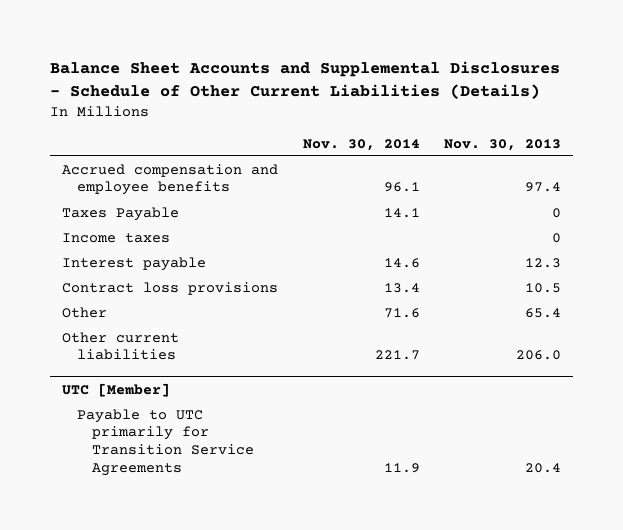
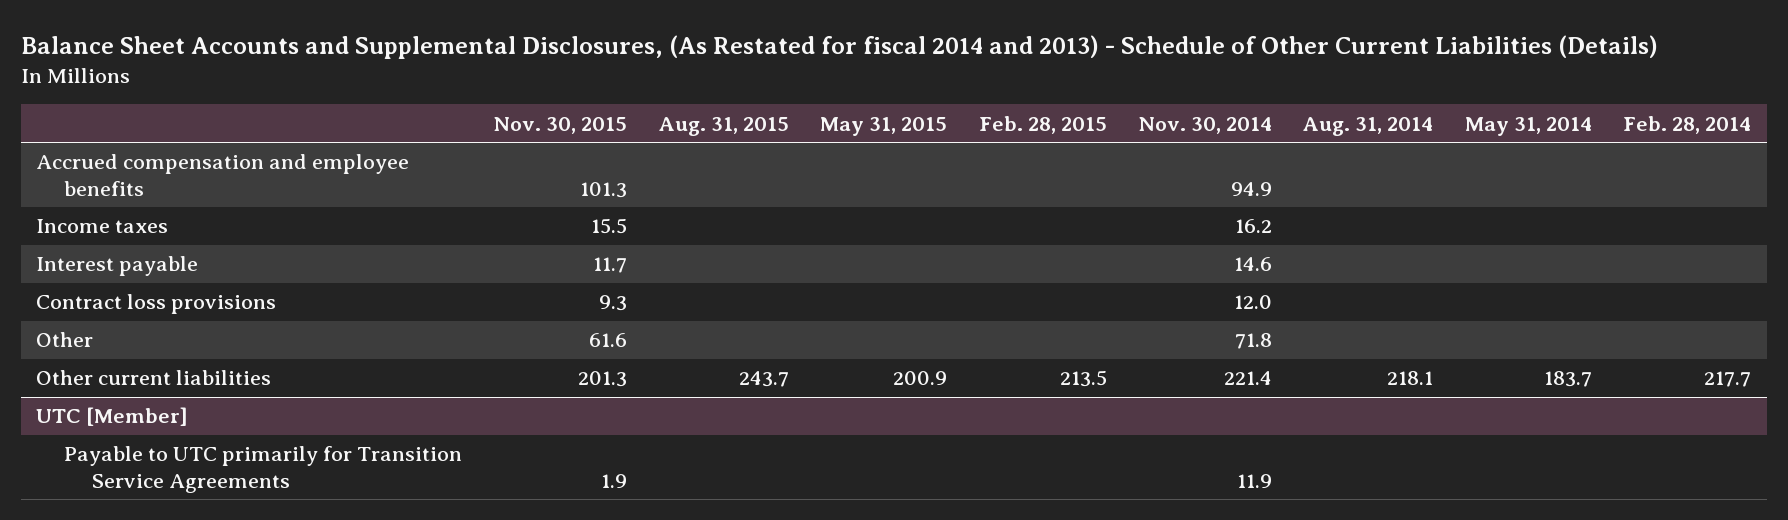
[49,61,560,100] Balance Sheet Accounts and Supplemental Disclosures - Schedule of Other Current Liabilities (Details) -> [20,34,1658,59] Balance Sheet Accounts and Supplemental Disclosures, (As Restated for fiscal 2014 and 2013) - Schedule of Other Current Liabilities (Details)
[443,138,561,151] Nov. 30, 2013 -> none
none -> [493,116,628,134] Nov. 30, 2015
none -> [658,116,789,136] Aug. 31, 2015
none -> [820,116,948,136] May 31, 2015
none -> [978,115,1107,134] Feb. 28, 2015
none -> [1303,116,1434,136] Aug. 31, 2014
none -> [1464,116,1592,136] May 31, 2014
none -> [1623,115,1752,134] Feb. 28, 2014
[62,232,171,243] Income taxes -> none
[383,182,420,193] 96.1 -> [1230,181,1272,196] 94.9
[62,206,180,221] Taxes Payable -> [36,219,169,234] Income taxes
[383,207,420,218] 14.1 -> [1234,219,1272,234] 16.2
[383,282,420,293] 13.4 -> [1233,295,1272,310] 12.0
[383,307,420,318] 71.6 -> [1234,333,1272,350] 71.8
[374,350,420,361] 221.7 -> [1223,371,1272,386] 221.4

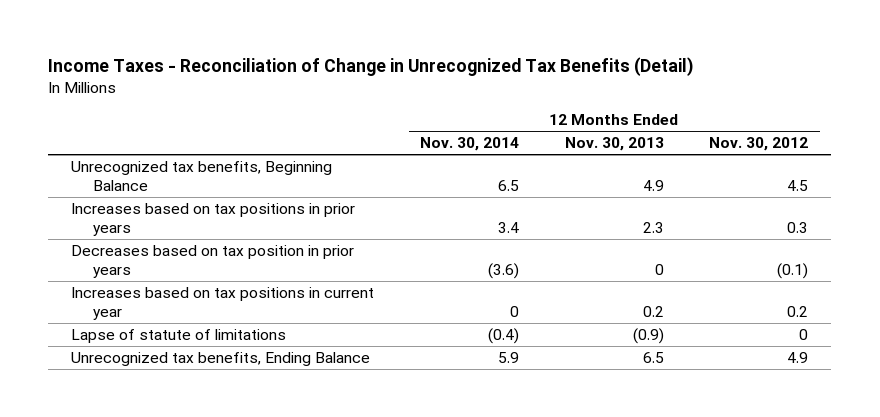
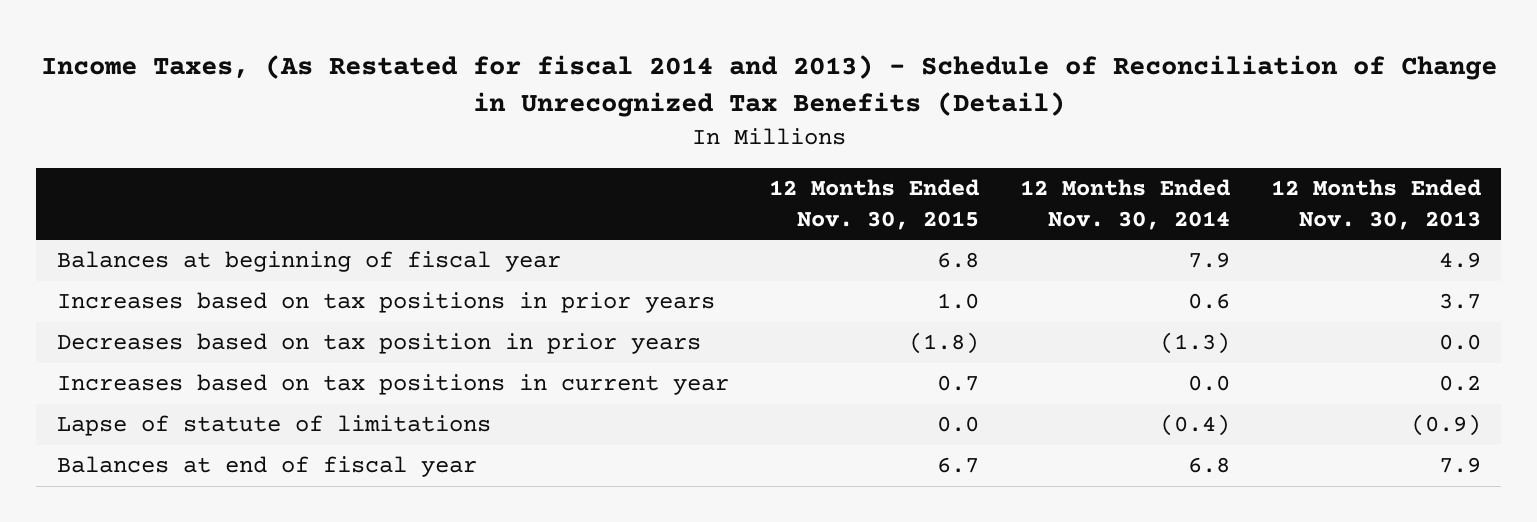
[48,57,695,77] Income Taxes - Reconciliation of Change in Unrecognized Tax Benefits (Detail) -> [40,54,1497,118] Income Taxes, (As Restated for fiscal 2014 and 2013) - Schedule of Reconciliation of Change in Unrecognized Tax Benefits (Detail)
[709,137,809,152] Nov. 30, 2012 -> none
none -> [769,179,980,230] 12 Months Ended Nov. 30, 2015
[71,160,333,192] Unrecognized tax benefits, Beginning Balance -> none
none -> [56,251,561,273] Balances at beginning of fiscal year
[498,222,520,234] 3.4 -> [1188,293,1231,310] 0.6
[642,222,664,234] 2.3 -> [1438,293,1481,310] 3.7
[488,263,520,280] (3.6) -> [1160,332,1231,355] (1.3)
[654,264,664,276] 0 -> [1438,334,1481,351] 0.0
[510,306,520,318] 0 -> [1188,375,1231,392] 0.0
[71,351,371,366] Unrecognized tax benefits, Ending Balance -> none
none -> [56,456,477,478] Balances at end of fiscal year

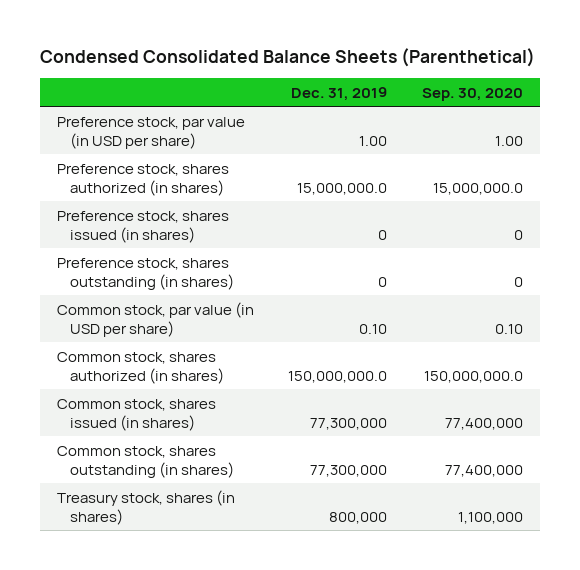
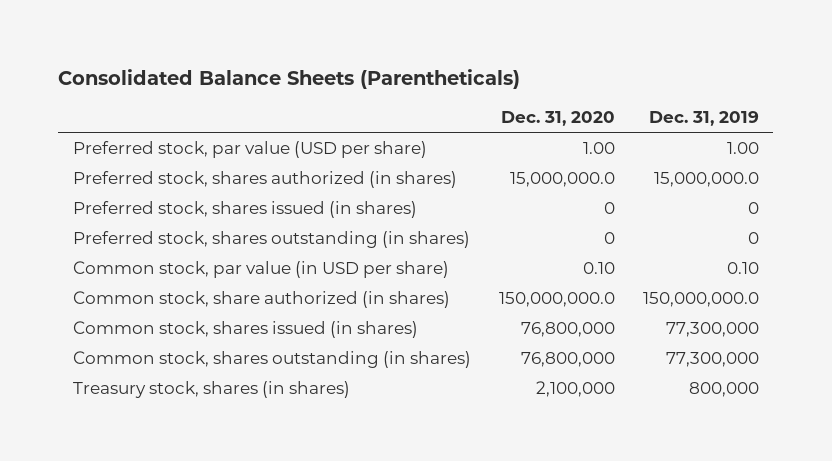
[39,48,535,68] Condensed Consolidated Balance Sheets (Parenthetical) -> [58,68,521,89] Consolidated Balance Sheets (Parentheticals)
[421,87,523,101] Sep. 30, 2020 -> none
none -> [500,110,615,126] Dec. 31, 2020
[56,116,245,149] Preference stock, par value (in USD per share) -> [72,141,427,159] Preferred stock, par value (USD per share)
[56,163,229,196] Preference stock, shares authorized (in shares) -> [72,171,457,189] Preferred stock, shares authorized (in shares)
[56,210,229,243] Preference stock, shares issued (in shares) -> [72,201,417,219] Preferred stock, shares issued (in shares)
[56,257,234,290] Preference stock, shares outstanding (in shares) -> [72,231,470,249] Preferred stock, shares outstanding (in shares)
[56,351,224,384] Common stock, shares authorized (in shares) -> [72,291,450,309] Common stock, share authorized (in shares)

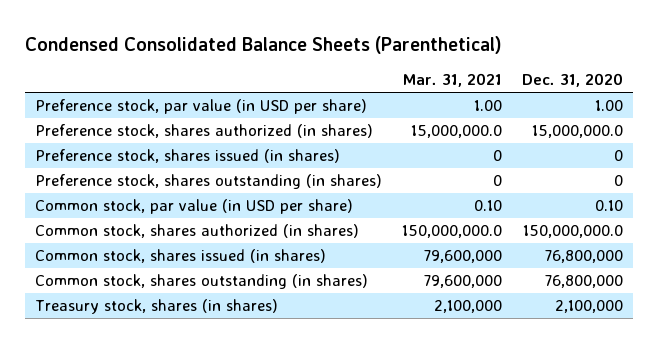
[58,68,521,89] Consolidated Balance Sheets (Parentheticals) -> [25,35,503,54] Condensed Consolidated Balance Sheets (Parenthetical)
[648,110,759,126] Dec. 31, 2019 -> none
none -> [403,73,503,88] Mar. 31, 2021
[72,141,427,159] Preferred stock, par value (USD per share) -> [35,99,368,115] Preference stock, par value (in USD per share)
[72,171,457,189] Preferred stock, shares authorized (in shares) -> [35,124,374,139] Preference stock, shares authorized (in shares)
[72,201,417,219] Preferred stock, shares issued (in shares) -> [35,149,341,164] Preference stock, shares issued (in shares)
[72,231,470,249] Preferred stock, shares outstanding (in shares) -> [35,174,383,190] Preference stock, shares outstanding (in shares)
[72,291,450,309] Common stock, share authorized (in shares) -> [35,224,360,239] Common stock, shares authorized (in shares)

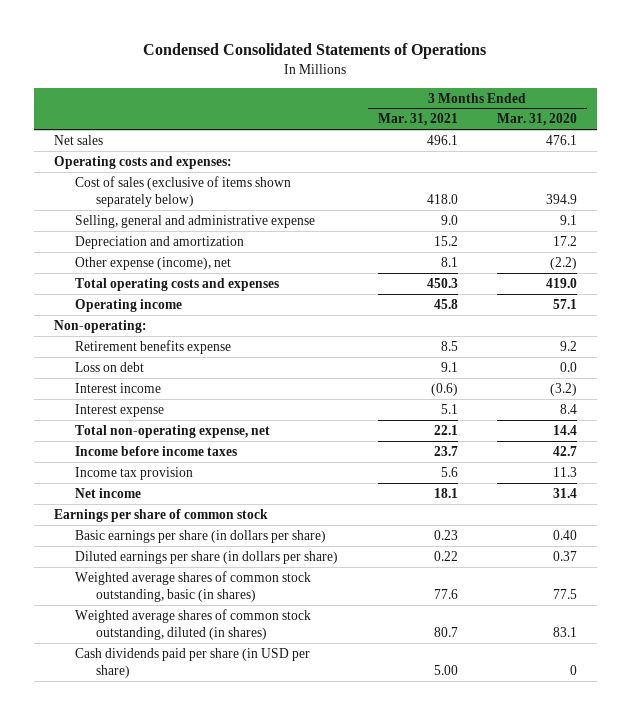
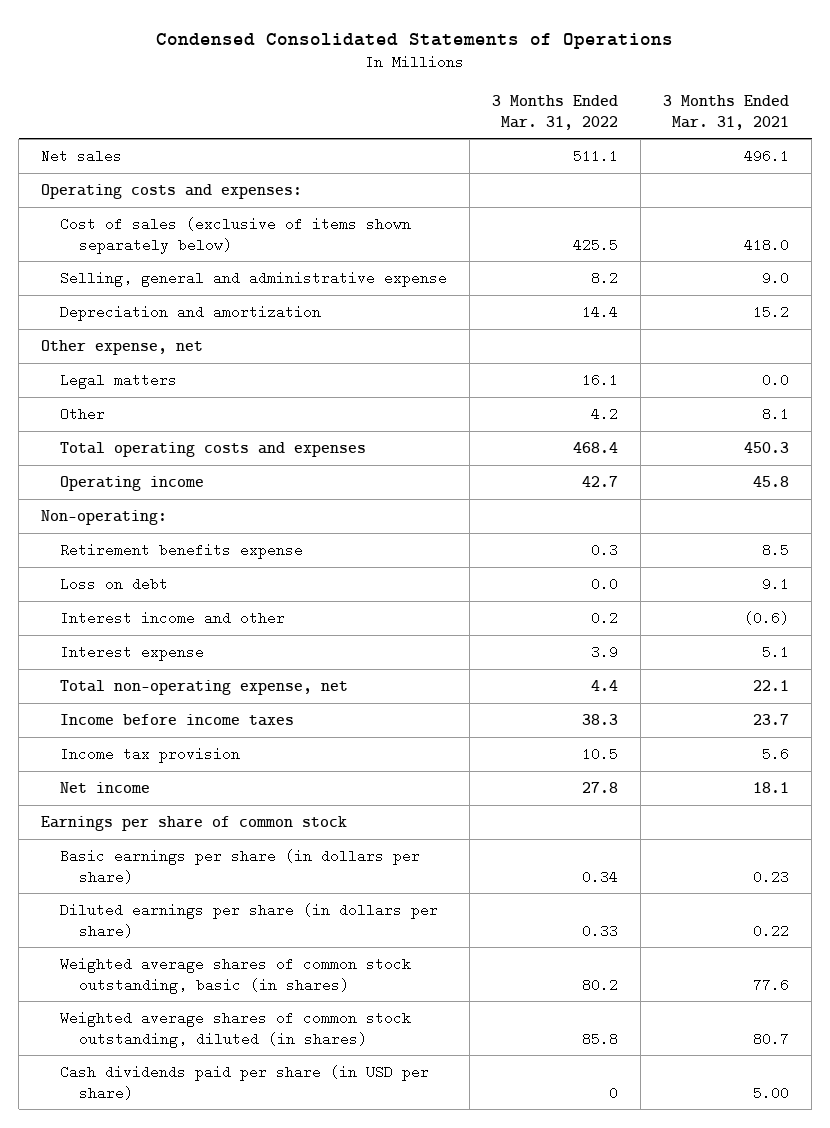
[497,113,578,127] Mar. 31, 2020 -> none
none -> [492,95,619,130] 3 Months Ended Mar. 31, 2022
none -> [41,339,204,355] Other expense, net
none -> [60,372,178,389] Legal matters
[74,256,231,270] Other expense (income), net -> [60,406,106,421] Other
[74,382,161,393] Interest income -> [60,610,286,625] Interest income and other

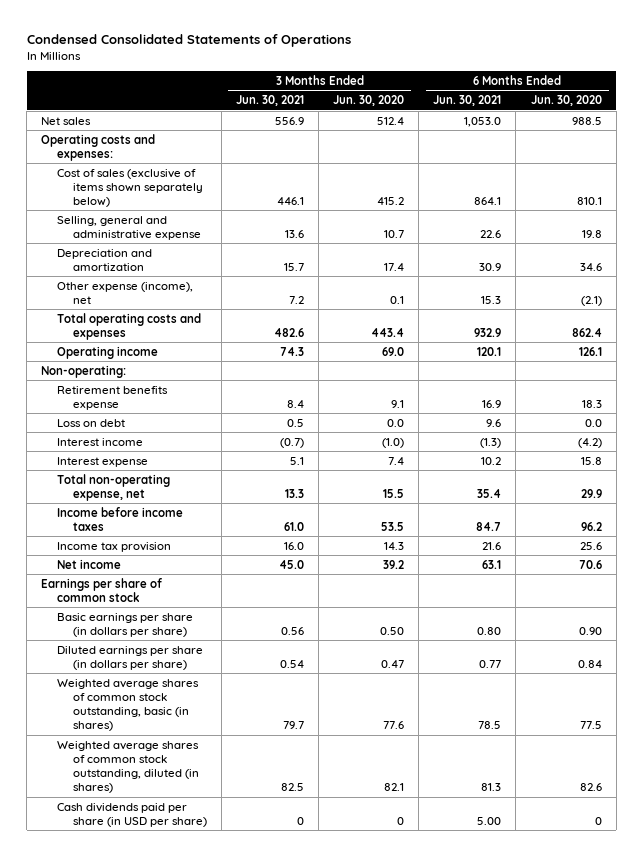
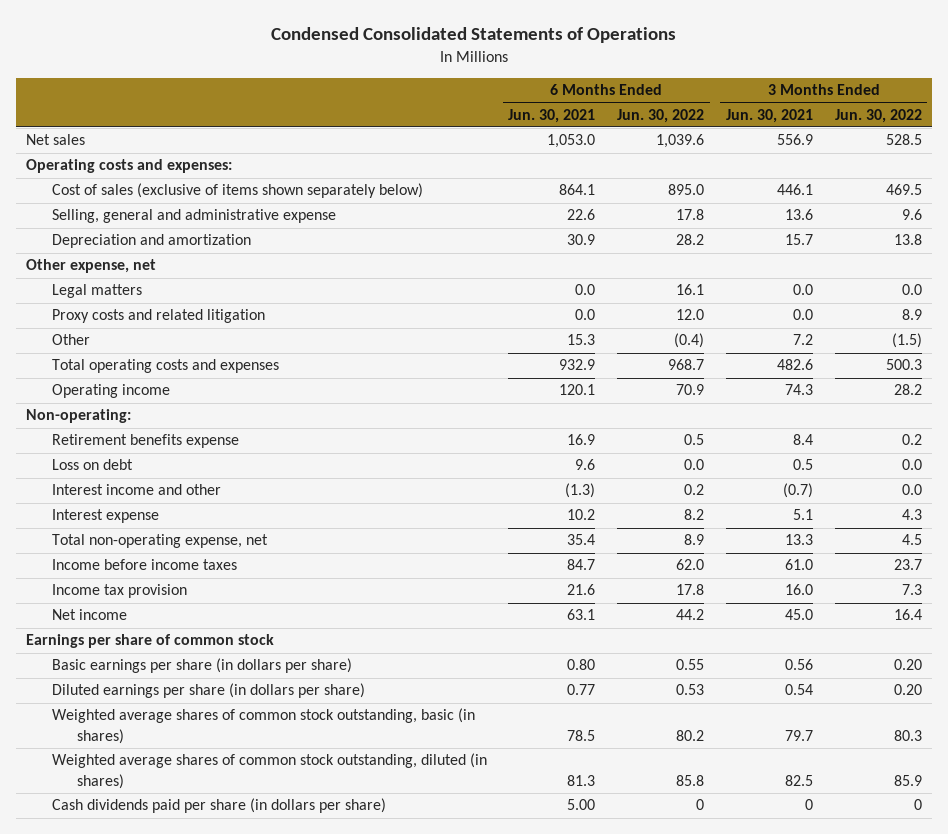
[333,94,405,106] Jun. 30, 2020 -> none
[530,94,602,106] Jun. 30, 2020 -> none
none -> [617,108,705,123] Jun. 30, 2022
none -> [834,108,922,123] Jun. 30, 2022
none -> [26,259,157,274] Other expense, net
none -> [51,284,142,299] Legal matters
none -> [51,309,265,324] Proxy costs and related litigation
[56,281,193,304] Other expense (income), net -> [51,334,90,346] Other
[56,437,143,446] Interest income -> [51,484,221,496] Interest income and other
[56,802,207,827] Cash dividends paid per share (in USD per share) -> [51,798,386,814] Cash dividends paid per share (in dollars per share)

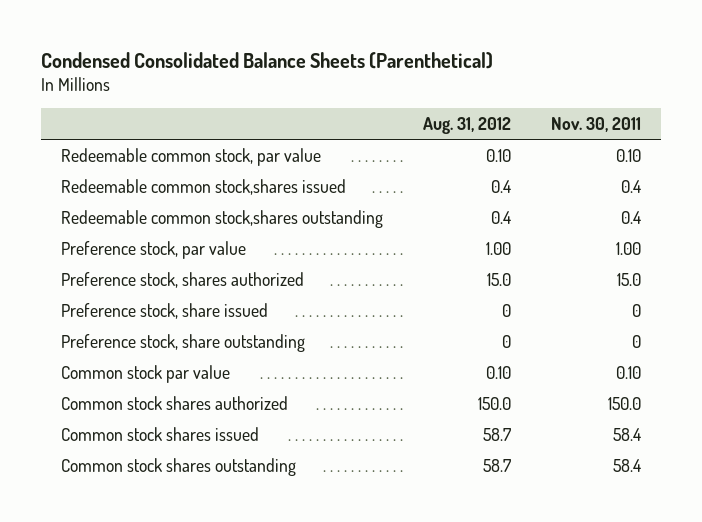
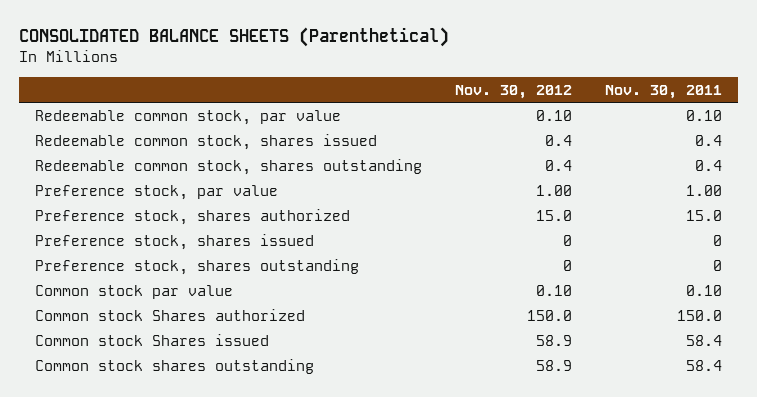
[40,51,493,69] Condensed Consolidated Balance Sheets (Parenthetical) -> [18,27,449,48] CONSOLIDATED BALANCE SHEETS (Parenthetical)
[422,117,511,135] Aug. 31, 2012 -> none
none -> [454,84,572,99] Nov. 30, 2012
[60,178,346,195] Redeemable common stock,shares issued -> [35,133,378,150] Redeemable common stock, shares issued
[60,209,383,228] Redeemable common stock,shares outstanding -> [35,158,423,175] Redeemable common stock, shares outstanding
[60,302,268,319] Preference stock, share issued -> [35,233,315,250] Preference stock, shares issued
[60,333,305,352] Preference stock, share outstanding -> [35,258,360,275] Preference stock, shares outstanding
[60,395,288,410] Common stock shares authorized -> [35,308,306,321] Common stock Shares authorized
[60,426,259,441] Common stock shares issued -> [35,333,270,346] Common stock Shares issued

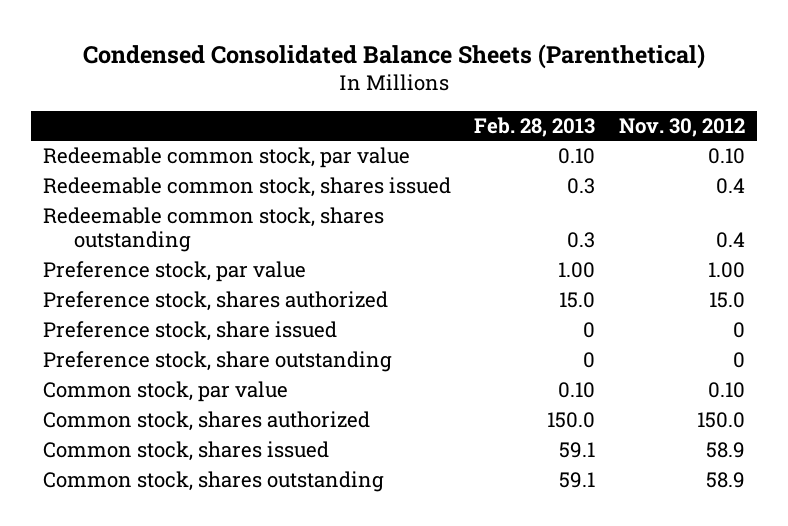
[18,27,449,48] CONSOLIDATED BALANCE SHEETS (Parenthetical) -> [82,43,705,69] Condensed Consolidated Balance Sheets (Parenthetical)
[604,84,722,99] Nov. 30, 2011 -> none
none -> [474,116,596,137] Feb. 28, 2013
[35,233,315,250] Preference stock, shares issued -> [42,321,337,342] Preference stock, share issued
[35,258,360,275] Preference stock, shares outstanding -> [42,351,392,373] Preference stock, share outstanding
[35,284,234,299] Common stock par value -> [42,381,288,403] Common stock, par value
[35,308,306,321] Common stock Shares authorized -> [42,411,370,432] Common stock, shares authorized
[35,333,270,346] Common stock Shares issued -> [42,441,329,462] Common stock, shares issued
[35,358,315,374] Common stock shares outstanding -> [42,471,384,493] Common stock, shares outstanding

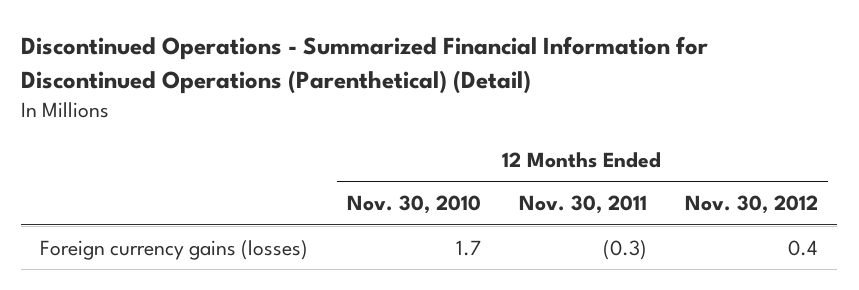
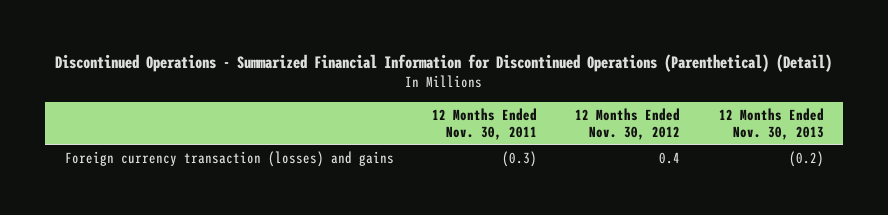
[346,195,481,215] Nov. 30, 2010 -> none
none -> [718,107,824,140] 12 Months Ended Nov. 30, 2013
[40,239,309,260] Foreign currency gains (losses) -> [64,150,394,167] Foreign currency transaction (losses) and gains

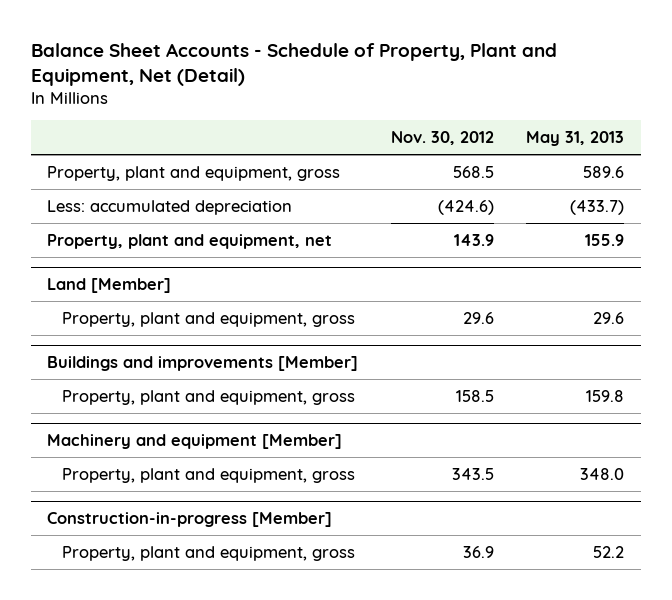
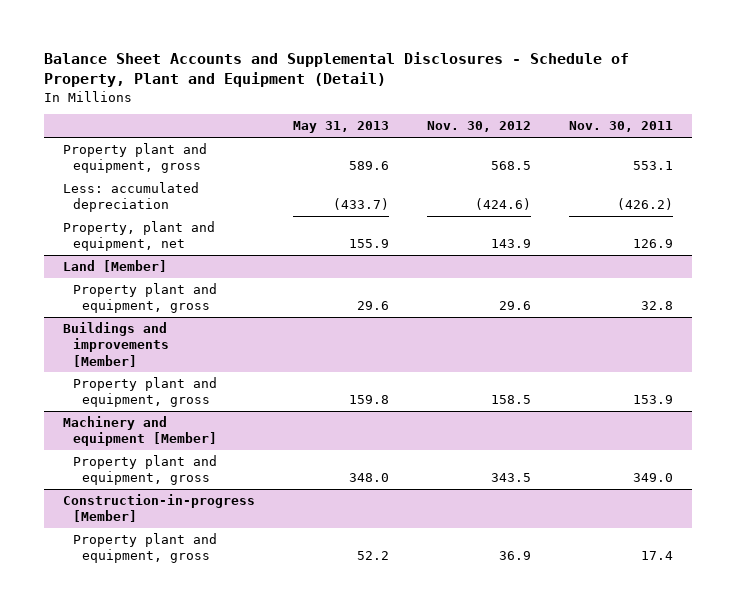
[31,42,558,86] Balance Sheet Accounts - Schedule of Property, Plant and Equipment, Net (Detail) -> [43,52,629,88] Balance Sheet Accounts and Supplemental Disclosures - Schedule of Property, Plant and Equipment (Detail)
none -> [569,121,674,133] Nov. 30, 2011
[47,165,341,181] Property, plant and equipment, gross -> [62,142,207,174] Property plant and equipment, gross
[61,311,355,327] Property, plant and equipment, gross -> [72,282,217,314] Property plant and equipment, gross
[61,389,355,405] Property, plant and equipment, gross -> [72,376,217,408] Property plant and equipment, gross
[61,467,355,483] Property, plant and equipment, gross -> [72,454,217,486] Property plant and equipment, gross
[61,545,355,561] Property, plant and equipment, gross -> [72,532,217,564] Property plant and equipment, gross

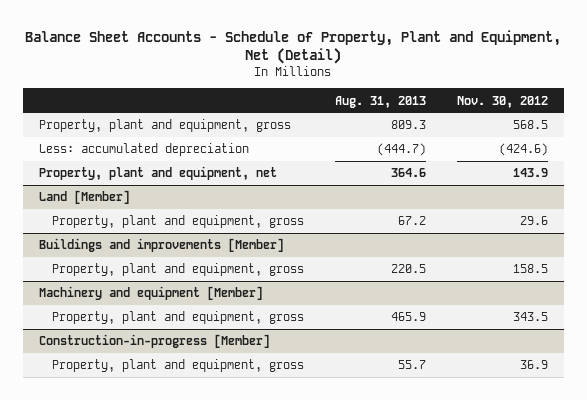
[43,52,629,88] Balance Sheet Accounts and Supplemental Disclosures - Schedule of Property, Plant and Equipment (Detail) -> [25,29,562,65] Balance Sheet Accounts - Schedule of Property, Plant and Equipment, Net (Detail)
[293,121,390,134] May 31, 2013 -> none
[569,121,674,133] Nov. 30, 2011 -> none
none -> [335,95,427,108] Aug. 31, 2013
[62,142,207,174] Property plant and equipment, gross -> [38,119,291,133] Property, plant and equipment, gross
[72,282,217,314] Property plant and equipment, gross -> [52,215,305,229] Property, plant and equipment, gross
[72,376,217,408] Property plant and equipment, gross -> [52,263,305,277] Property, plant and equipment, gross
[72,454,217,486] Property plant and equipment, gross -> [52,311,305,325] Property, plant and equipment, gross
[72,532,217,564] Property plant and equipment, gross -> [52,359,305,373] Property, plant and equipment, gross

